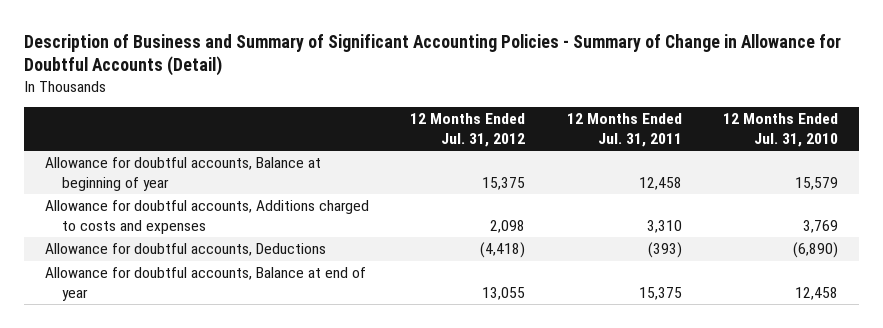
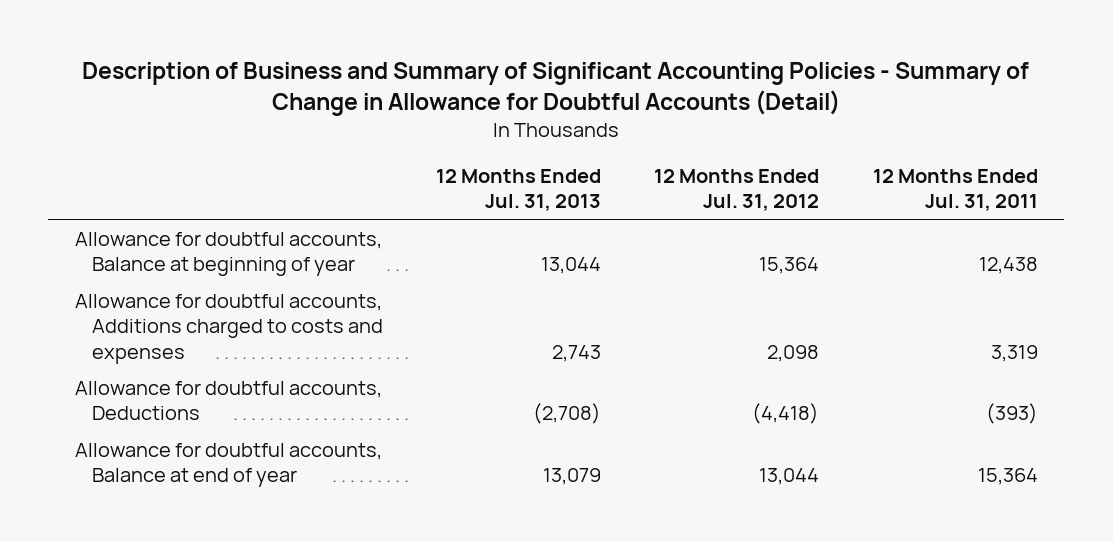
[723,113,839,147] 12 Months Ended Jul. 31, 2010 -> none
none -> [436,168,602,212] 12 Months Ended Jul. 31, 2013
[482,176,526,190] 15,375 -> [759,257,820,275] 15,364
[638,176,682,190] 12,458 -> [978,257,1038,275] 12,438
[646,219,682,233] 3,310 -> [990,344,1038,362] 3,319
[482,286,526,300] 13,055 -> [759,468,820,486] 13,044
[638,286,682,300] 15,375 -> [977,468,1038,486] 15,364

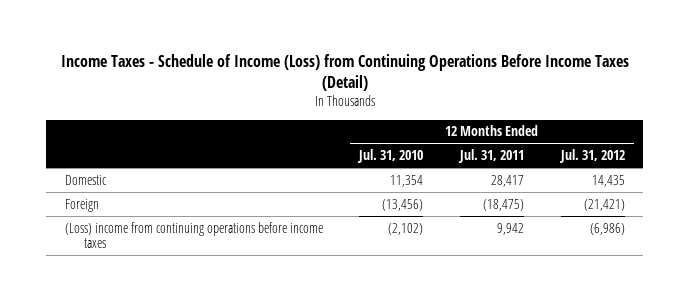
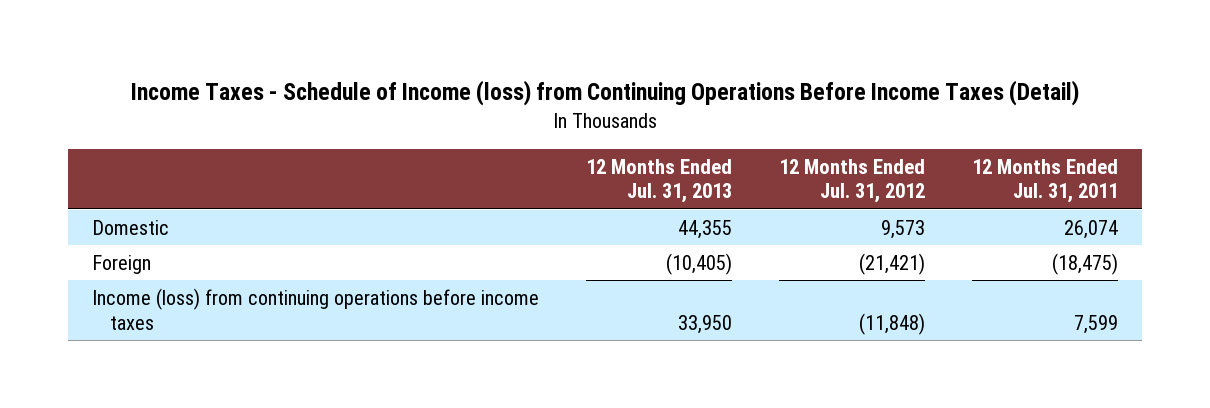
[60,54,629,92] Income Taxes - Schedule of Income (Loss) from Continuing Operations Before Income Taxes (Detail) -> [131,80,1080,107] Income Taxes - Schedule of Income (loss) from Continuing Operations Before Income Taxes (Detail)
[357,149,424,164] Jul. 31, 2010 -> none
none -> [586,158,733,204] 12 Months Ended Jul. 31, 2013
[491,174,525,187] 28,417 -> [1064,219,1119,239] 26,074
[591,174,625,187] 14,435 -> [881,219,926,239] 9,573
[64,221,323,249] (Loss) income from continuing operations before income taxes -> [91,287,539,330] Income (loss) from continuing operations before income taxes
[497,222,525,235] 9,942 -> [1074,314,1119,334] 7,599
[589,222,625,235] (6,986) -> [859,312,926,335] (11,848)

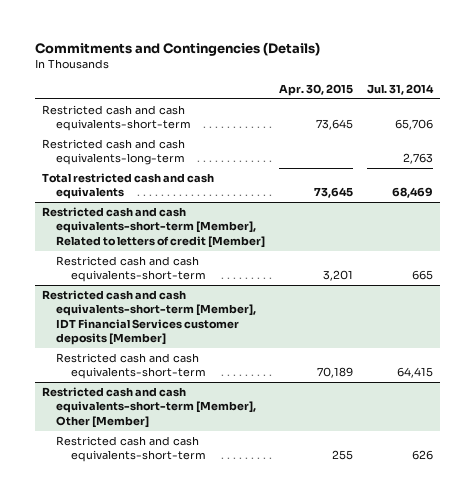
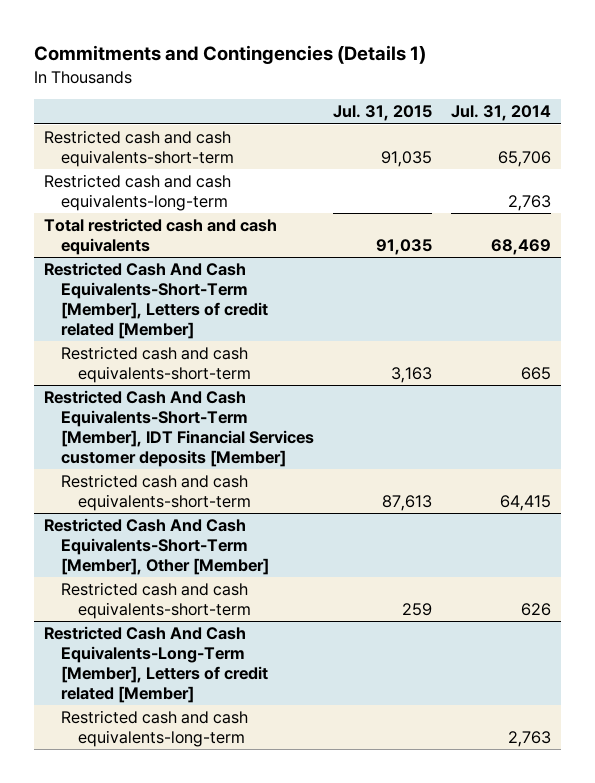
[35,41,321,56] Commitments and Contingencies (Details) -> [34,45,427,65] Commitments and Contingencies (Details 1)
[279,83,354,96] Apr. 30, 2015 -> none
none -> [332,105,432,122] Jul. 31, 2015
[42,206,266,248] Restricted cash and cash equivalents-short-term [Member], Related to letters of credit [Member] -> [43,262,268,339] Restricted Cash And Cash Equivalents-Short-Term [Member], Letters of credit related [Member]
[42,289,257,346] Restricted cash and cash equivalents-short-term [Member], IDT Financial Services customer deposits [Member] -> [43,390,314,467] Restricted Cash And Cash Equivalents-Short-Term [Member], IDT Financial Services customer deposits [Member]
[42,386,257,428] Restricted cash and cash equivalents-short-term [Member], Other [Member] -> [43,518,269,575] Restricted Cash And Cash Equivalents-Short-Term [Member], Other [Member]
none -> [43,626,268,703] Restricted Cash And Cash Equivalents-Long-Term [Member], Letters of credit related [Member]
none -> [60,710,248,748] Restricted cash and cash equivalents-long-term

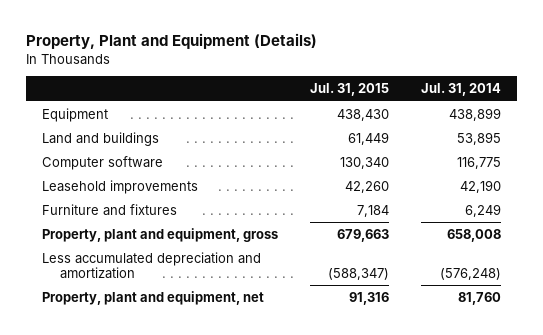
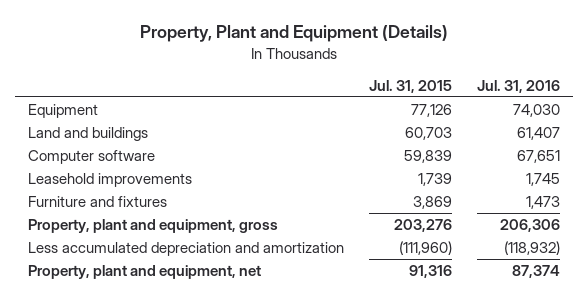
[420,83,501,97] Jul. 31, 2014 -> none
none -> [477,79,561,93] Jul. 31, 2016
[336,108,389,121] 438,430 -> [411,103,453,117] 77,126
[347,131,389,145] 61,449 -> [405,126,453,140] 60,703
[339,156,389,169] 130,340 -> [404,149,453,163] 59,839
[344,180,389,193] 42,260 -> [418,172,453,186] 1,739
[356,204,389,217] 7,184 -> [413,195,453,209] 3,869
[336,228,389,242] 679,663 -> [394,218,453,232] 203,276
[327,267,389,280] (588,347) -> [399,240,453,255] (111,960)

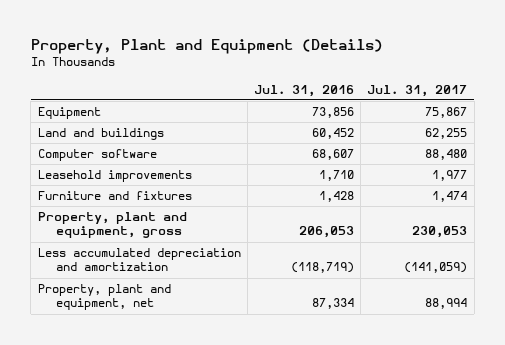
[369,79,453,93] Jul. 31, 2015 -> none
none -> [367,84,468,97] Jul. 31, 2017
[513,103,561,117] 74,030 -> [311,107,354,119] 73,856
[517,126,561,140] 61,407 -> [311,128,354,140] 60,452
[517,149,561,163] 67,651 -> [311,149,354,161] 68,607
[526,172,561,186] 1,745 -> [318,170,354,182] 1,710
[526,195,561,209] 1,473 -> [318,191,354,203] 1,428
[500,218,561,232] 206,306 -> [298,226,354,239] 206,053
[504,240,561,255] (118,932) -> [290,262,354,274] (118,719)
[512,264,561,278] 87,374 -> [311,298,354,310] 87,334

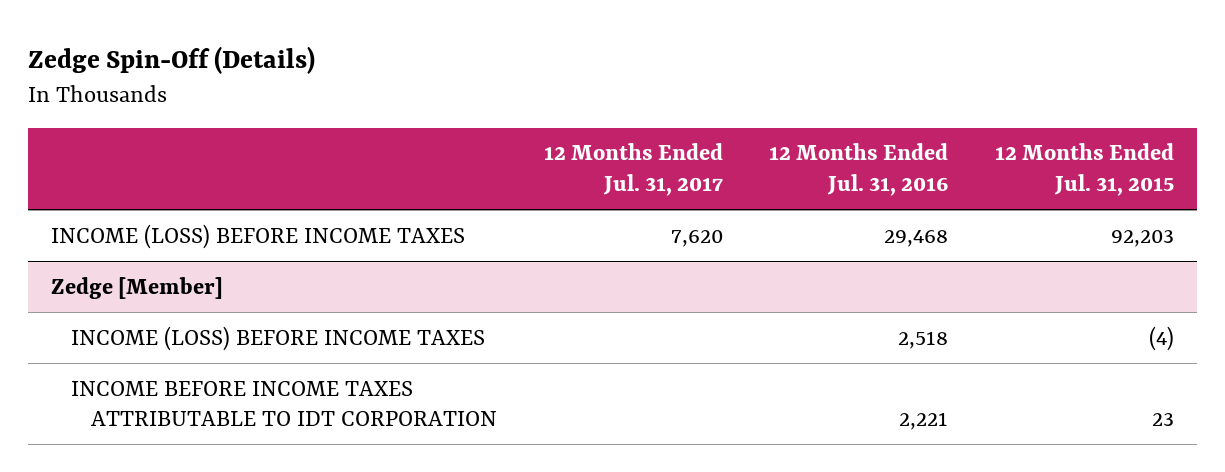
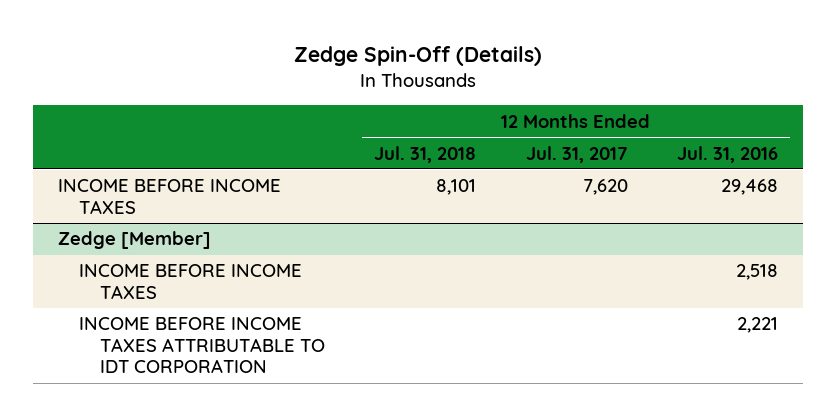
[994,143,1174,196] 12 Months Ended Jul. 31, 2015 -> none
none -> [374,145,477,163] Jul. 31, 2018
[51,223,466,249] INCOME (LOSS) BEFORE INCOME TAXES -> [57,179,281,214] INCOME BEFORE INCOME TAXES
[70,325,485,351] INCOME (LOSS) BEFORE INCOME TAXES -> [79,264,303,299] INCOME BEFORE INCOME TAXES

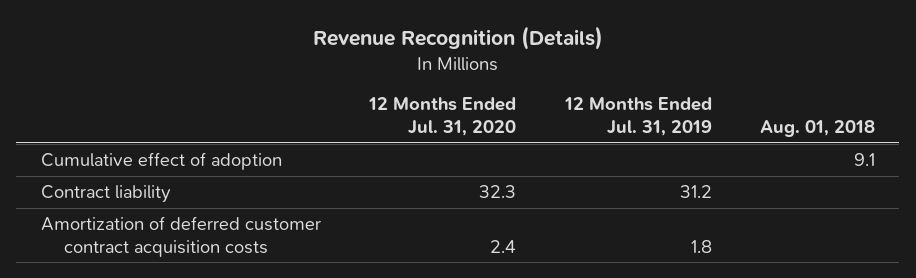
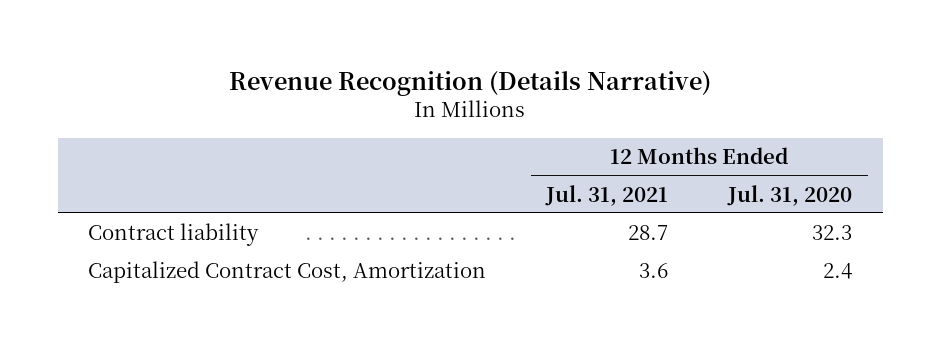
[312,25,603,50] Revenue Recognition (Details) -> [229,69,712,96] Revenue Recognition (Details Narrative)
[563,97,712,136] 12 Months Ended Jul. 31, 2019 -> none
[760,119,876,137] Aug. 01, 2018 -> none
none -> [545,184,669,206] Jul. 31, 2021
[40,152,282,171] Cumulative effect of adoption -> none
[40,216,321,257] Amortization of deferred customer contract acquisition costs -> [87,261,486,284] Capitalized Contract Cost, Amortization

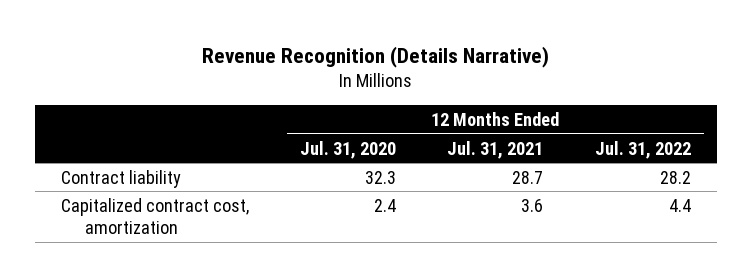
none -> [594,140,691,159] Jul. 31, 2022
[87,261,486,284] Capitalized Contract Cost, Amortization -> [60,197,249,234] Capitalized contract cost, amortization

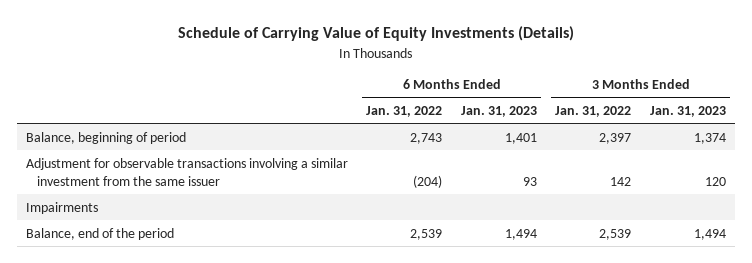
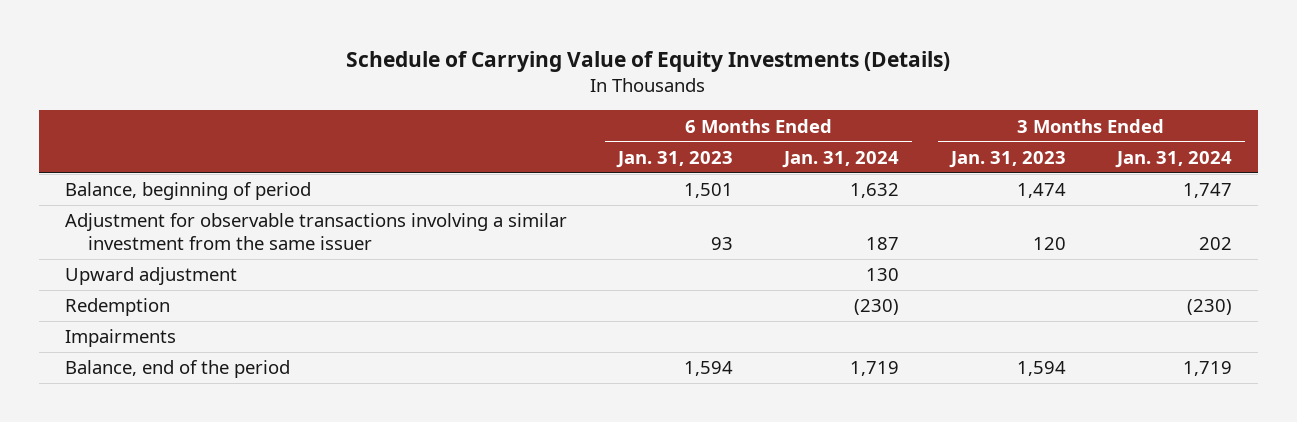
[366,106,443,118] Jan. 31, 2022 -> none
[555,106,632,118] Jan. 31, 2022 -> none
none -> [782,150,900,168] Jan. 31, 2024
none -> [1114,150,1232,168] Jan. 31, 2024
[504,132,537,144] 1,401 -> [684,183,734,199] 1,501
[693,132,726,144] 1,374 -> [1016,183,1066,199] 1,474
none -> [64,267,237,286] Upward adjustment
none -> [64,298,170,317] Redemption
[504,228,537,240] 1,494 -> [684,361,734,377] 1,594
[693,228,726,240] 1,494 -> [1016,361,1066,377] 1,594

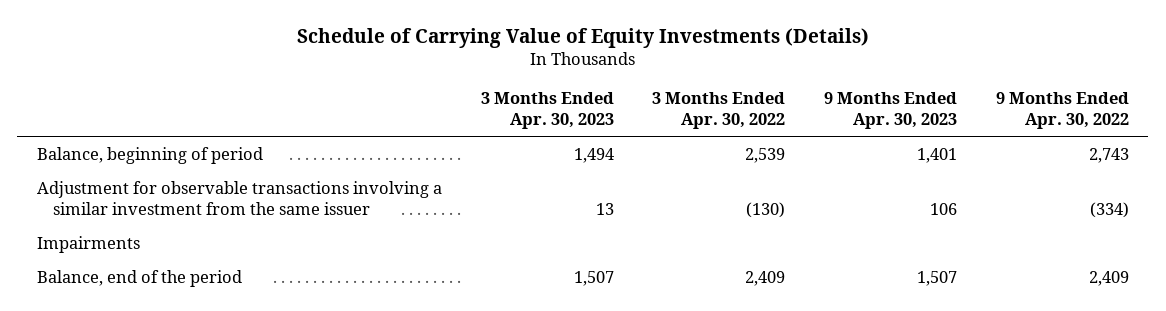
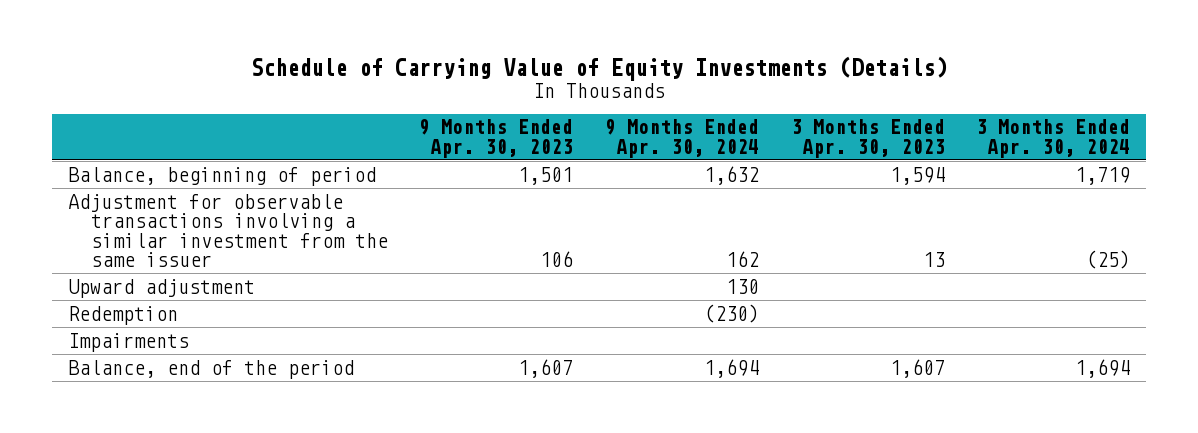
[652,92,786,130] 3 Months Ended Apr. 30, 2022 -> none
[995,92,1129,130] 9 Months Ended Apr. 30, 2022 -> none
none -> [605,119,760,158] 9 Months Ended Apr. 30, 2024
none -> [976,119,1131,158] 3 Months Ended Apr. 30, 2024
[573,147,614,163] 1,494 -> [889,166,945,185] 1,594
[917,147,958,163] 1,401 -> [518,166,574,185] 1,501
none -> [67,278,255,298] Upward adjustment
none -> [67,305,178,325] Redemption
[573,270,614,286] 1,507 -> [889,358,945,378] 1,607
[917,270,958,286] 1,507 -> [518,358,574,378] 1,607

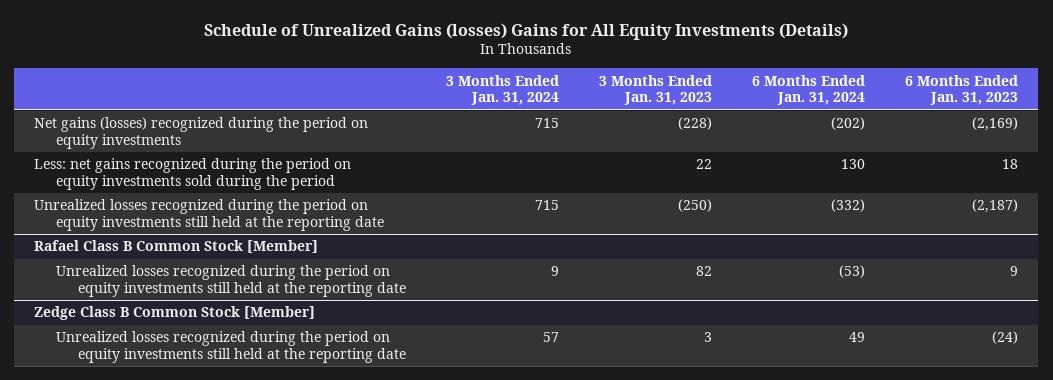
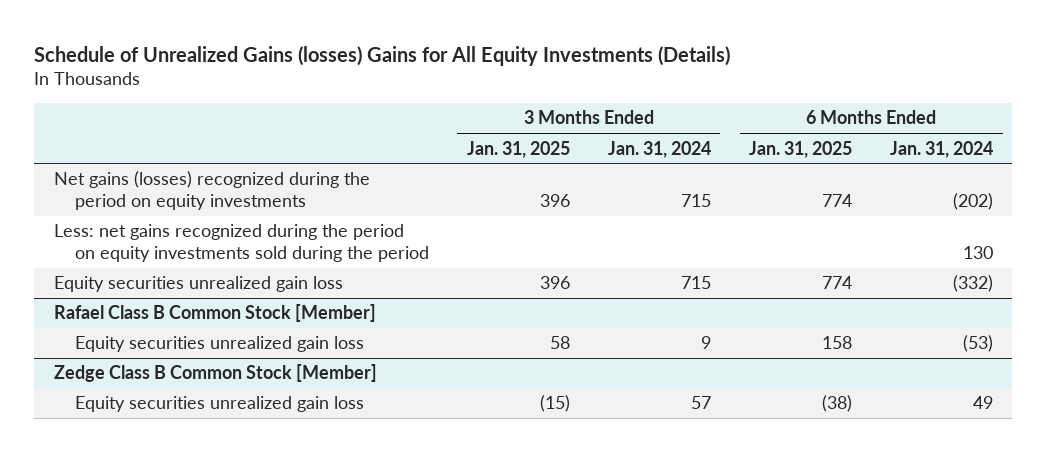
[598,74,712,106] 3 Months Ended Jan. 31, 2023 -> none
[905,74,1019,106] 6 Months Ended Jan. 31, 2023 -> none
none -> [466,140,570,158] Jan. 31, 2025
none -> [749,140,853,158] Jan. 31, 2025
[34,199,385,231] Unrealized losses recognized during the period on equity investments still held at the reporting date -> [53,276,343,293] Equity securities unrealized gain loss
[56,265,406,297] Unrealized losses recognized during the period on equity investments still held at the reporting date -> [74,336,364,353] Equity securities unrealized gain loss
[56,331,406,363] Unrealized losses recognized during the period on equity investments still held at the reporting date -> [74,396,364,413] Equity securities unrealized gain loss

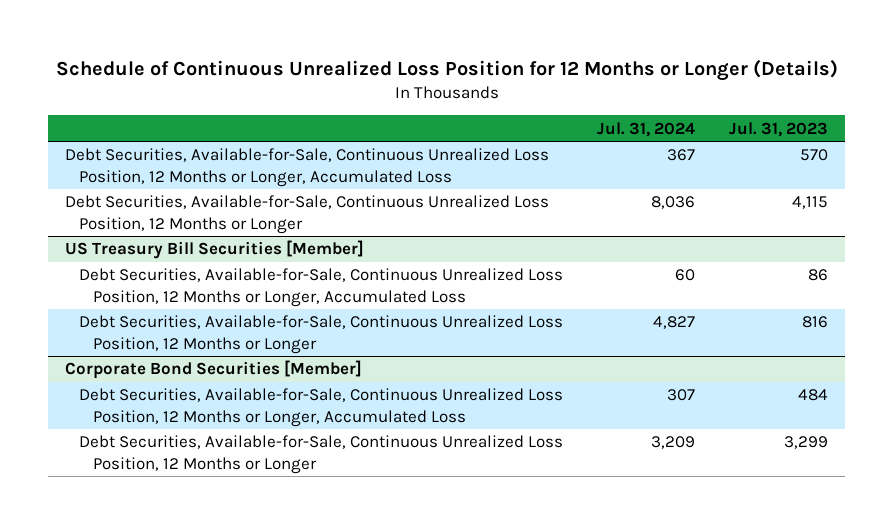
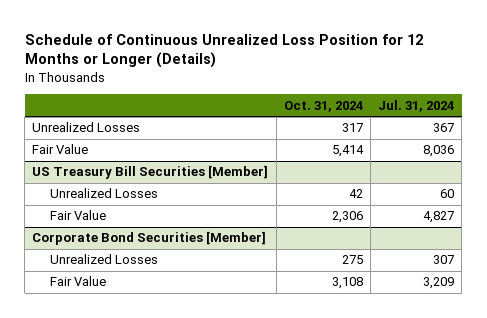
[728,121,828,137] Jul. 31, 2023 -> none
none -> [283,100,363,112] Oct. 31, 2024
[65,148,550,187] Debt Securities, Available-for-Sale, Continuous Unrealized Loss Position, 12 Months or Longer, Accumulated Loss -> [32,122,141,133] Unrealized Losses
[65,195,550,234] Debt Securities, Available-for-Sale, Continuous Unrealized Loss Position, 12 Months or Longer -> [32,144,89,155] Fair Value
[79,268,564,307] Debt Securities, Available-for-Sale, Continuous Unrealized Loss Position, 12 Months or Longer, Accumulated Loss -> [50,188,159,199] Unrealized Losses
[79,315,564,354] Debt Securities, Available-for-Sale, Continuous Unrealized Loss Position, 12 Months or Longer -> [50,210,107,221] Fair Value
[79,388,564,427] Debt Securities, Available-for-Sale, Continuous Unrealized Loss Position, 12 Months or Longer, Accumulated Loss -> [50,254,159,265] Unrealized Losses
[79,435,564,474] Debt Securities, Available-for-Sale, Continuous Unrealized Loss Position, 12 Months or Longer -> [50,276,107,287] Fair Value

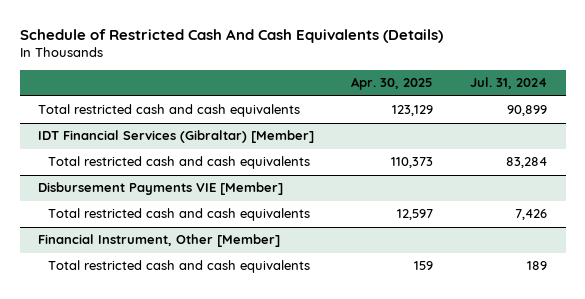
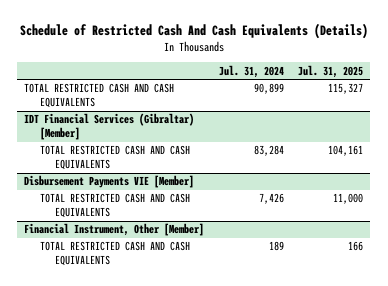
[351,77,434,91] Apr. 30, 2025 -> none
none -> [298,64,364,78] Jul. 31, 2025
[38,104,301,118] Total restricted cash and cash equivalents -> [24,83,175,109] TOTAL RESTRICTED CASH AND CASH EQUIVALENTS
[47,156,310,170] Total restricted cash and cash equivalents -> [39,145,190,171] TOTAL RESTRICTED CASH AND CASH EQUIVALENTS
[47,208,310,222] Total restricted cash and cash equivalents -> [39,193,190,219] TOTAL RESTRICTED CASH AND CASH EQUIVALENTS
[47,260,310,274] Total restricted cash and cash equivalents -> [39,241,190,267] TOTAL RESTRICTED CASH AND CASH EQUIVALENTS

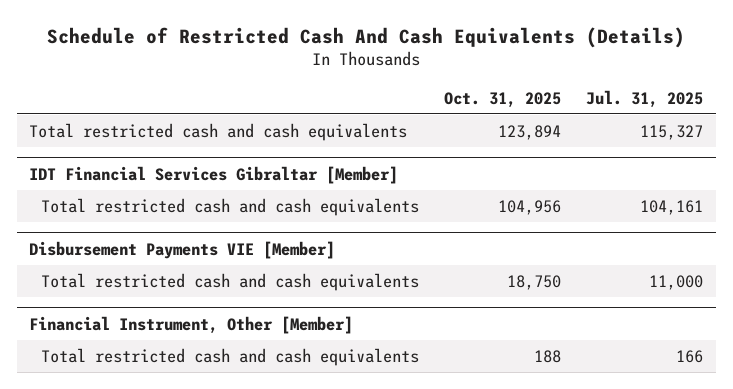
[218,64,284,78] Jul. 31, 2024 -> none
none -> [444,91,562,108] Oct. 31, 2025
[24,83,175,109] TOTAL RESTRICTED CASH AND CASH EQUIVALENTS -> [29,122,408,141] Total restricted cash and cash equivalents
[24,113,195,141] IDT Financial Services (Gibraltar) [Member] -> [29,165,399,184] IDT Financial Services Gibraltar [Member]
[39,145,190,171] TOTAL RESTRICTED CASH AND CASH EQUIVALENTS -> [41,197,420,216] Total restricted cash and cash equivalents
[39,193,190,219] TOTAL RESTRICTED CASH AND CASH EQUIVALENTS -> [41,272,420,291] Total restricted cash and cash equivalents
[39,241,190,267] TOTAL RESTRICTED CASH AND CASH EQUIVALENTS -> [41,347,420,366] Total restricted cash and cash equivalents

